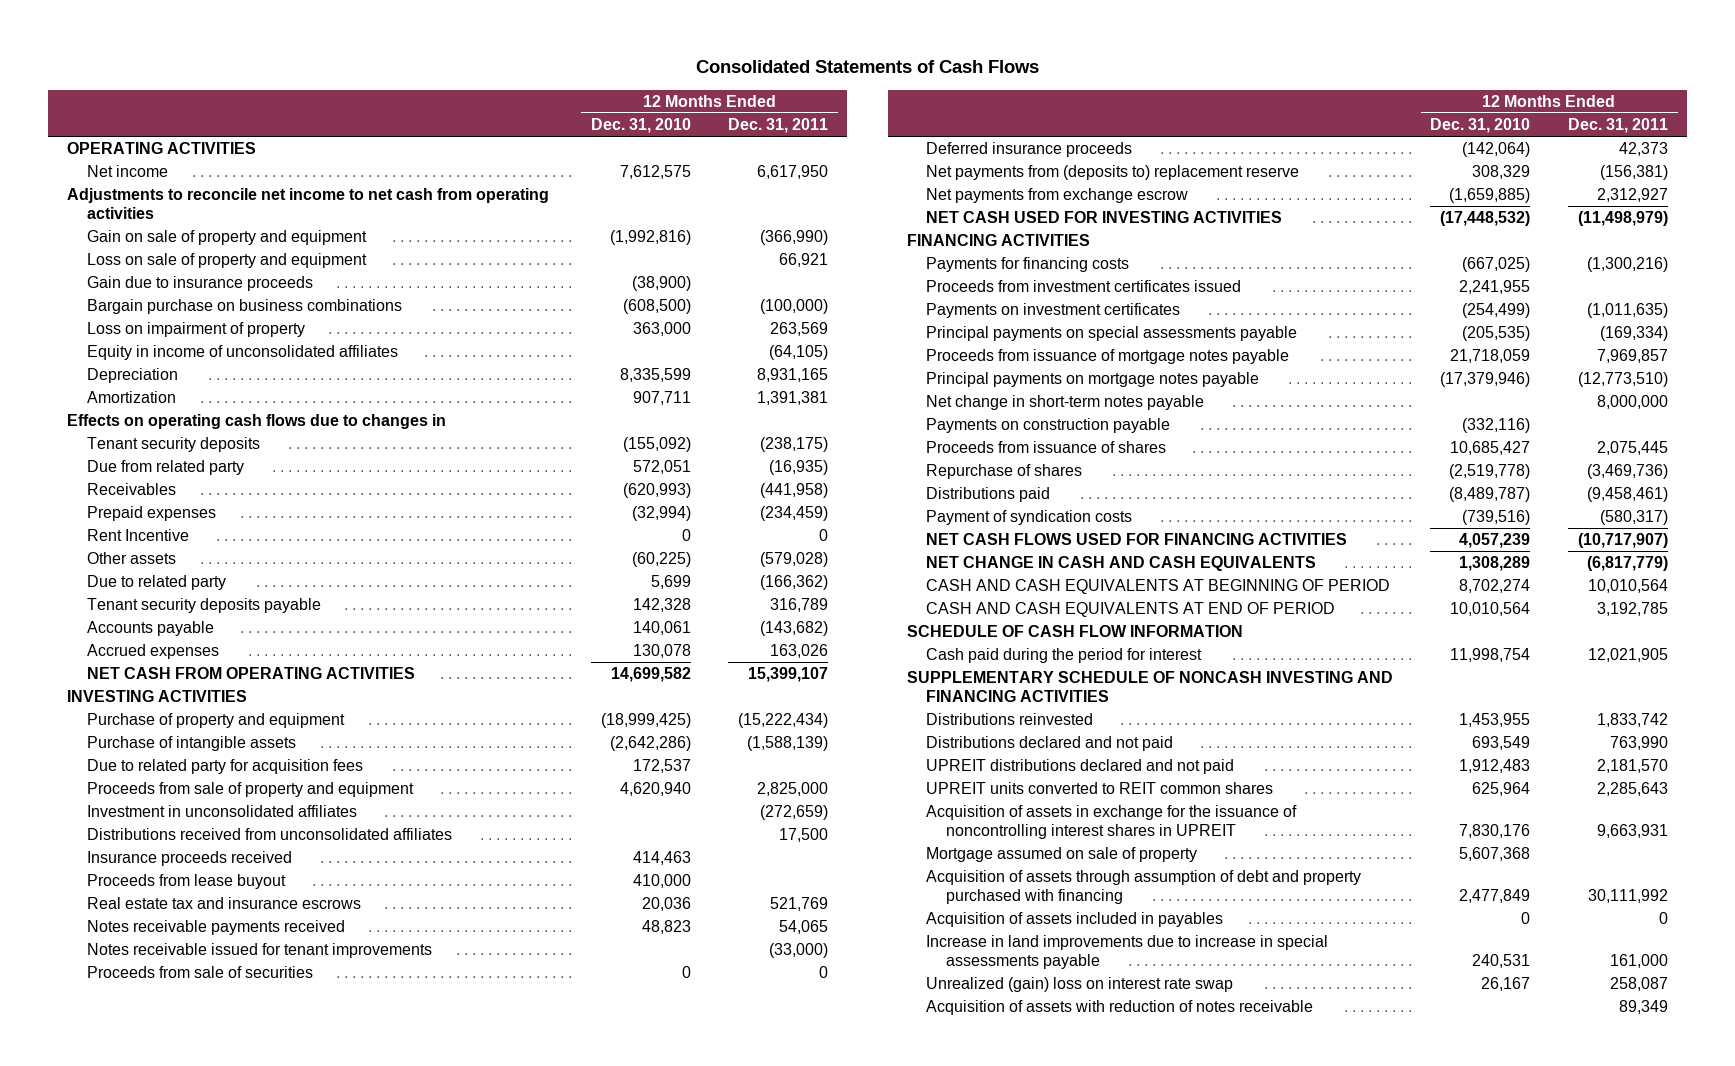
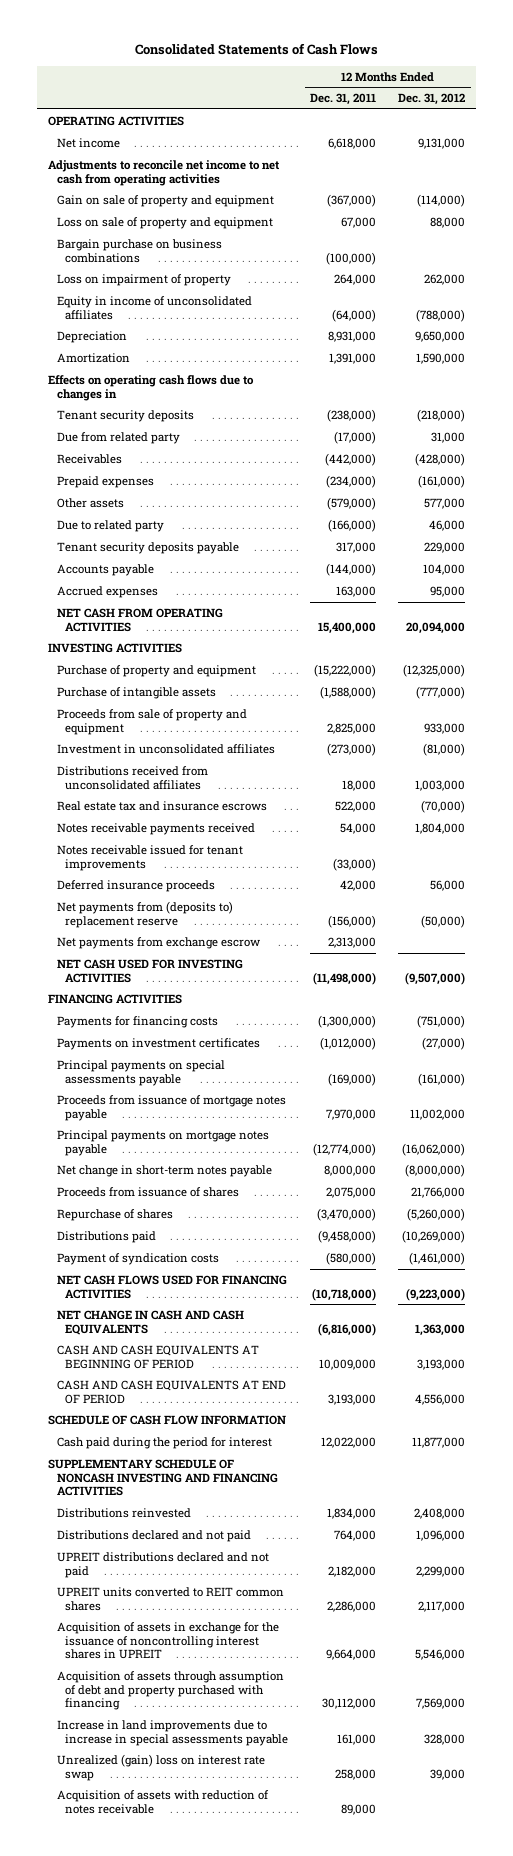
[590,118,691,134] Dec. 31, 2010 -> none
none -> [398,93,466,106] Dec. 31, 2012
[757,165,829,180] 6,617,950 -> [328,137,377,149] 6,618,000
[86,276,313,292] Gain due to insurance proceeds -> none
[760,230,829,246] (366,990) -> [327,193,377,207] (367,000)
[779,253,829,268] 66,921 -> [341,216,377,228] 67,000
[770,322,829,337] 263,569 -> [334,273,377,285] 264,000
[769,345,829,361] (64,105) -> [332,308,377,322] (64,000)
[757,368,829,383] 8,931,165 -> [328,330,377,342] 8,931,000
[757,391,829,406] 1,391,381 -> [329,352,377,364] 1,391,000
[86,529,189,542] Rent Incentive -> none
[760,437,829,453] (238,175) -> [327,408,377,422] (238,000)
[769,460,829,476] (16,935) -> [334,430,377,444] (17,000)
[760,483,829,499] (441,958) -> [325,452,377,466] (442,000)
[760,506,829,522] (234,459) -> [326,474,377,488] (234,000)
[760,552,829,568] (579,028) -> [327,496,377,510] (579,000)
[760,575,829,591] (166,362) -> [328,518,377,532] (166,000)
[770,598,829,613] 316,789 -> [336,541,377,553] 317,000
[760,621,829,637] (143,682) -> [326,562,377,576] (144,000)
[770,644,829,659] 163,026 -> [336,585,377,597] 163,000
[748,667,829,683] 15,399,107 -> [318,621,377,634] 15,400,000
[86,759,363,775] Due to related party for acquisition fees -> none
[738,713,829,729] (15,222,434) -> [314,663,377,677] (15,222,000)
[747,736,829,752] (1,588,139) -> [320,685,377,699] (1,588,000)
[86,851,292,867] Insurance proceeds received -> none
[86,874,286,890] Proceeds from lease buyout -> none
[760,805,829,821] (272,659) -> [327,742,377,756] (273,000)
[779,828,829,843] 17,500 -> [342,779,377,791] 18,000
[770,897,829,912] 521,769 -> [335,800,377,812] 522,000
[779,920,829,935] 54,065 -> [340,822,377,834] 54,000
[86,966,313,979] Proceeds from sale of securities -> none
[1619,142,1669,157] 42,373 -> [340,879,377,891] 42,000
[1600,165,1669,181] (156,381) -> [328,914,377,928] (156,000)
[1597,188,1669,203] 2,312,927 -> [328,936,377,948] 2,313,000
[1578,211,1669,227] (11,498,979) -> [313,971,377,985] (11,498,000)
[926,280,1242,293] Proceeds from investment certificates issued -> none
[1587,257,1669,273] (1,300,216) -> [318,1014,377,1028] (1,300,000)
[1587,303,1669,319] (1,011,635) -> [320,1036,377,1050] (1,012,000)
[1600,326,1669,342] (169,334) -> [328,1072,377,1086] (169,000)
[1597,349,1669,364] 7,969,857 -> [326,1108,377,1120] 7,970,000
[1578,372,1669,388] (12,773,510) -> [313,1142,377,1156] (12,774,000)
[926,418,1171,434] Payments on construction payable -> none
[1597,441,1669,456] 2,075,445 -> [326,1186,377,1198] 2,075,000
[1587,464,1669,480] (3,469,736) -> [317,1207,377,1221] (3,470,000)
[1587,487,1669,503] (9,458,461) -> [318,1229,377,1243] (9,458,000)
[1600,510,1669,526] (580,317) -> [326,1251,377,1265] (580,000)
[1578,533,1669,549] (10,717,907) -> [312,1287,377,1301] (10,718,000)
[1587,556,1669,572] (6,817,779) -> [318,1322,377,1336] (6,816,000)
[1588,579,1669,594] 10,010,564 -> [319,1358,377,1370] 10,009,000
[1597,602,1669,617] 3,192,785 -> [328,1393,377,1405] 3,193,000
[1588,648,1669,663] 12,021,905 -> [321,1436,377,1448] 12,022,000
[926,847,1198,863] Mortgage assumed on sale of property -> none
[926,912,1224,928] Acquisition of assets included in payables -> none
[1597,713,1669,728] 1,833,742 -> [327,1507,377,1519] 1,834,000
[1610,736,1669,751] 763,990 -> [334,1529,377,1541] 764,000
[1597,759,1669,774] 2,181,570 -> [328,1565,377,1577] 2,182,000
[1597,782,1669,797] 2,285,643 -> [327,1600,377,1612] 2,286,000
[1597,824,1669,839] 9,663,931 -> [326,1649,377,1661] 9,664,000
[1588,889,1669,904] 30,111,992 -> [322,1698,377,1710] 30,112,000
[1610,977,1669,992] 258,087 -> [335,1768,377,1780] 258,000
[1619,1000,1669,1015] 89,349 -> [341,1803,377,1815] 89,000

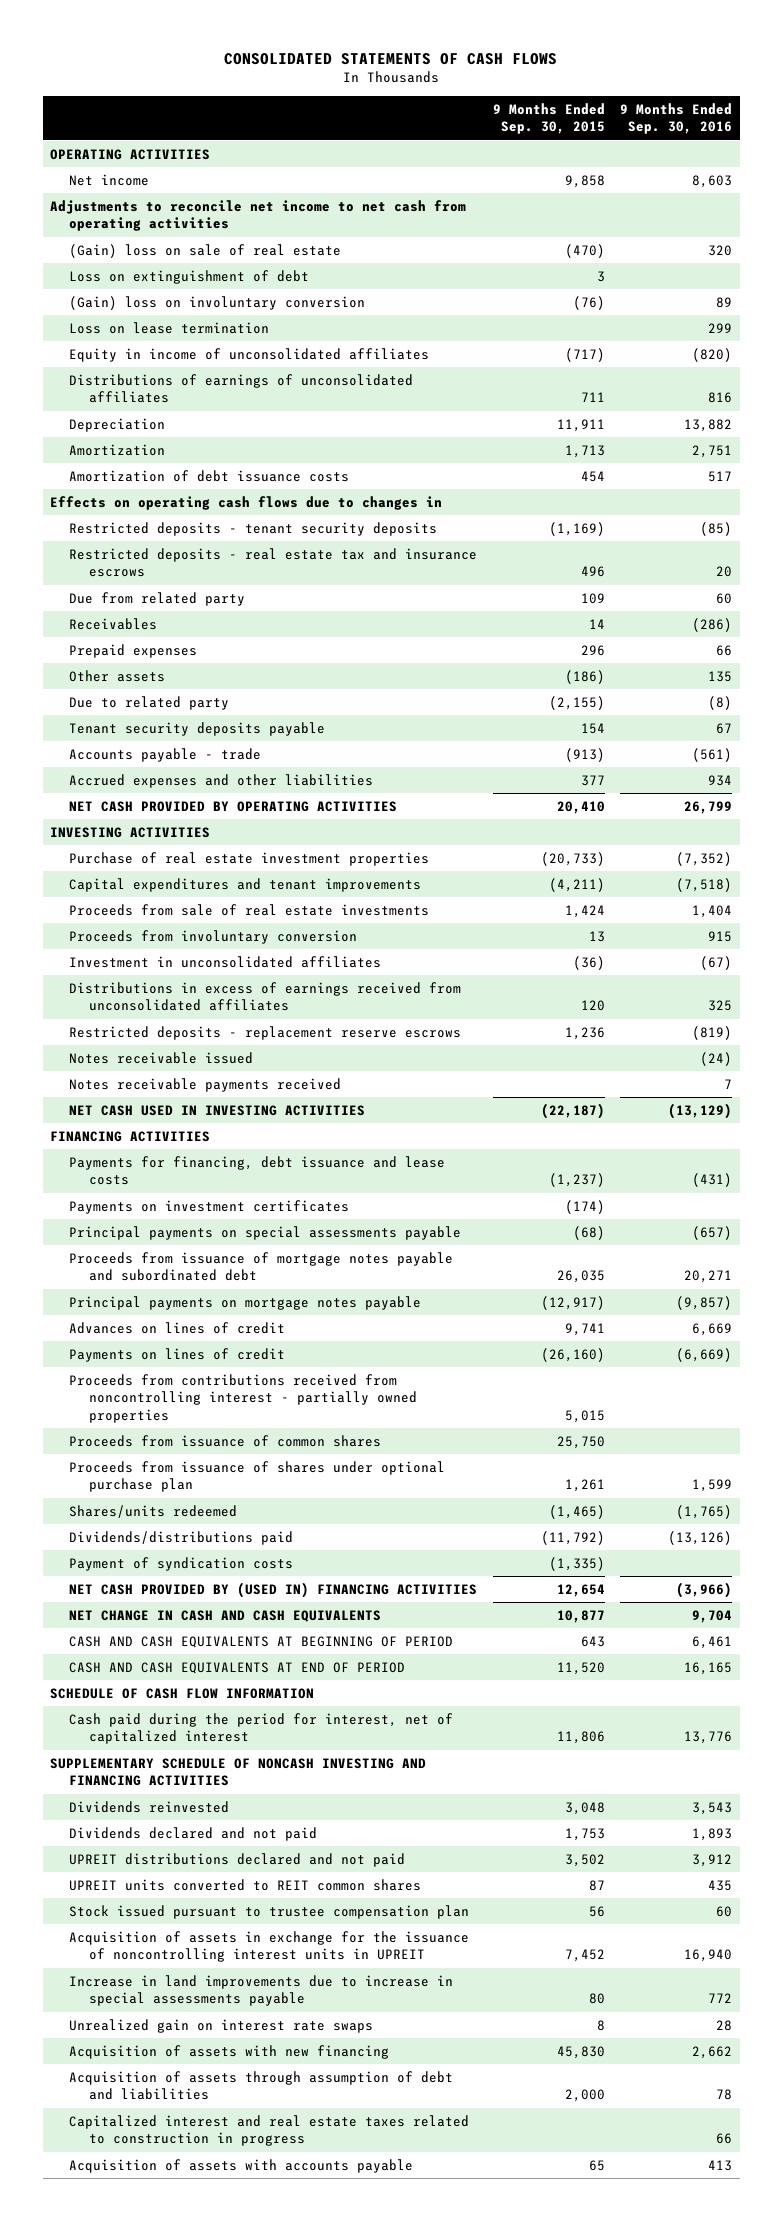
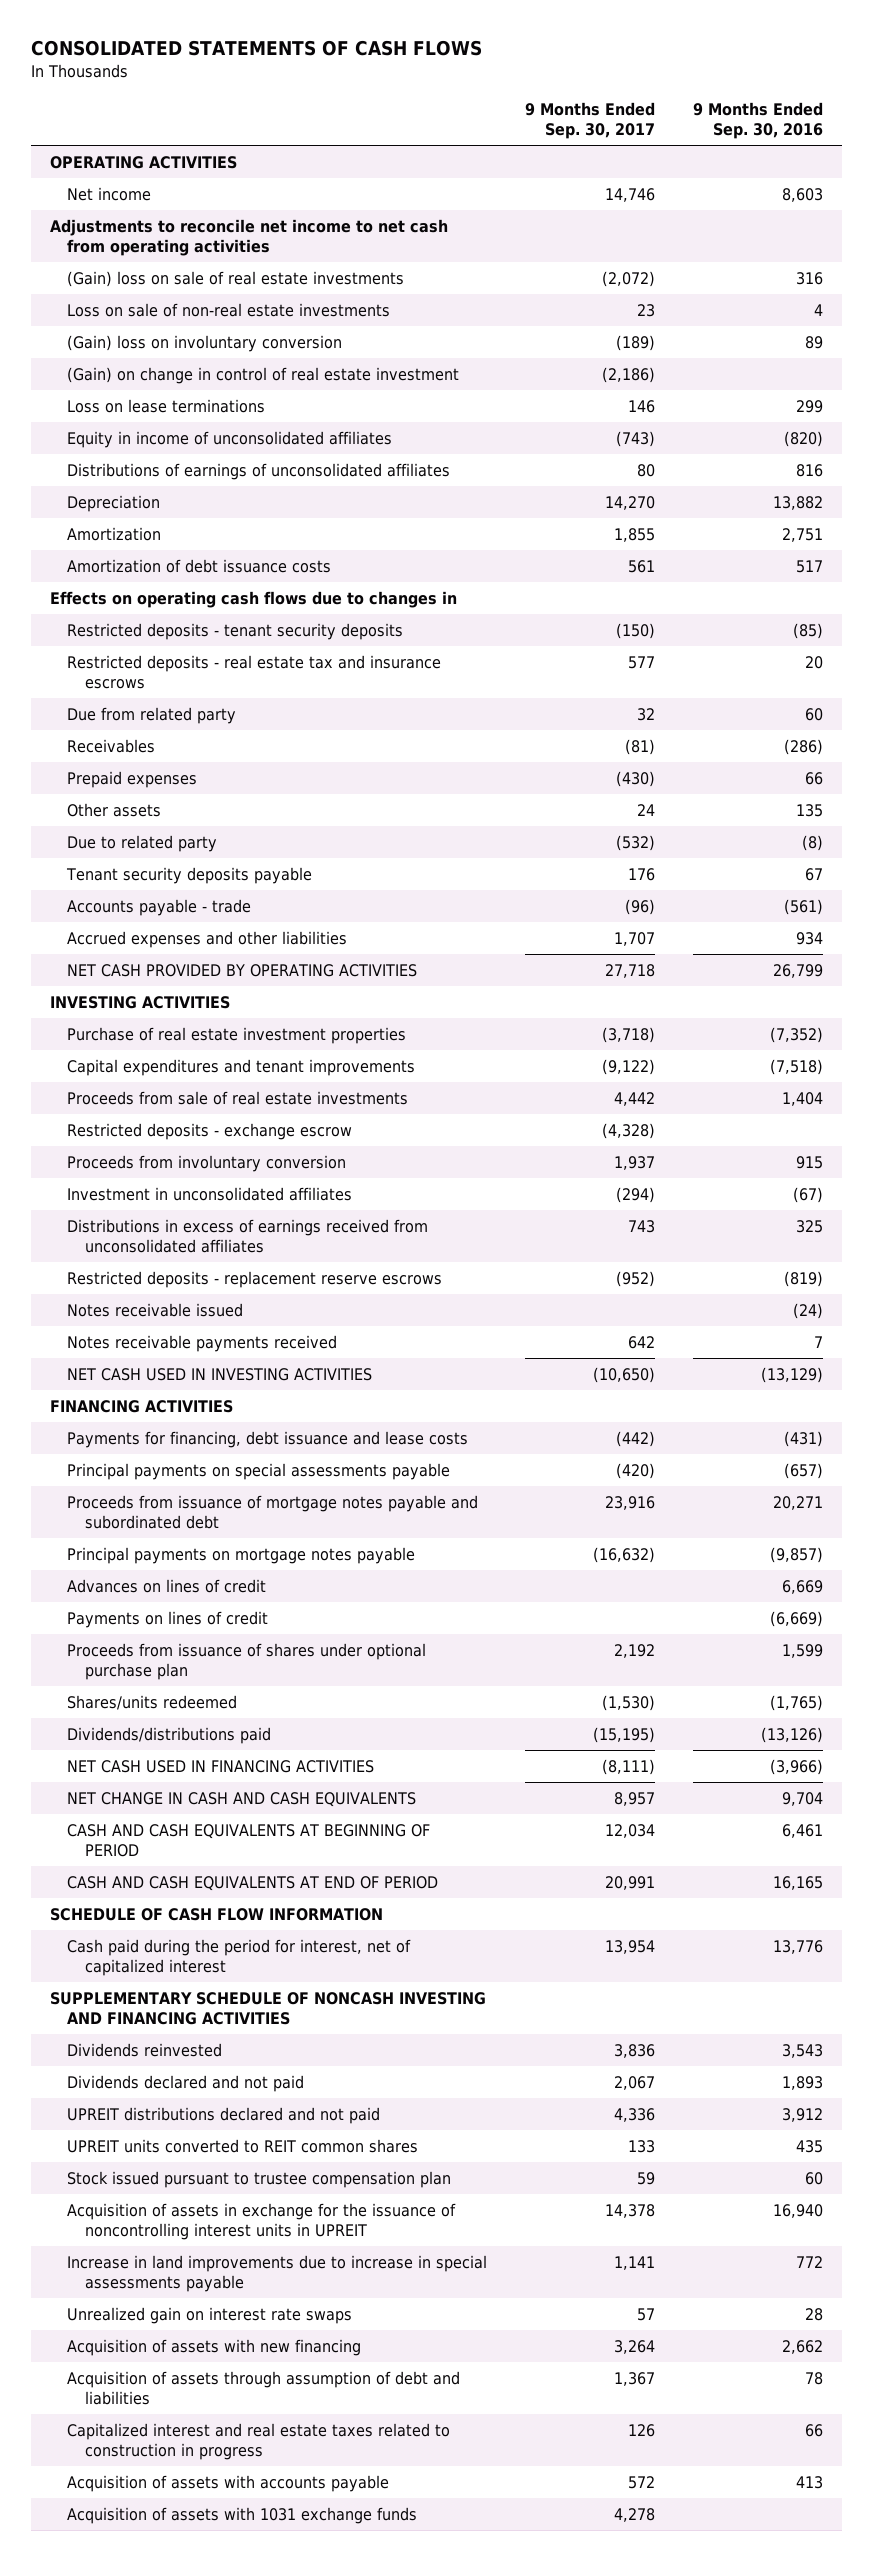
[492,102,605,135] 9 Months Ended Sep. 30, 2015 -> none
none -> [525,101,656,140] 9 Months Ended Sep. 30, 2017
[69,269,310,284] Loss on extinguishment of debt -> none
[69,243,342,258] (Gain) loss on sale of real estate -> [67,270,405,287] (Gain) loss on sale of real estate investments
[708,244,733,256] 320 -> [796,271,824,285] 316
none -> [67,302,391,317] Loss on sale of non-real estate investments
none -> [67,366,460,384] (Gain) on change in control of real estate investment
[69,321,270,334] Loss on lease termination -> [67,398,266,413] Loss on lease terminations
none -> [67,1122,353,1140] Restricted deposits - exchange escrow
[69,1199,350,1214] Payments on investment certificates -> none
[69,1373,417,1423] Proceeds from contributions received from noncontrolling interest - partially owned properties -> none
[69,1434,382,1447] Proceeds from issuance of common shares -> none
[69,1556,294,1571] Payment of syndication costs -> none
[69,1581,478,1598] NET CASH PROVIDED BY (USED IN) FINANCING ACTIVITIES -> [67,1759,375,1773] NET CASH USED IN FINANCING ACTIVITIES
none -> [67,2506,418,2524] Acquisition of assets with 1031 exchange funds

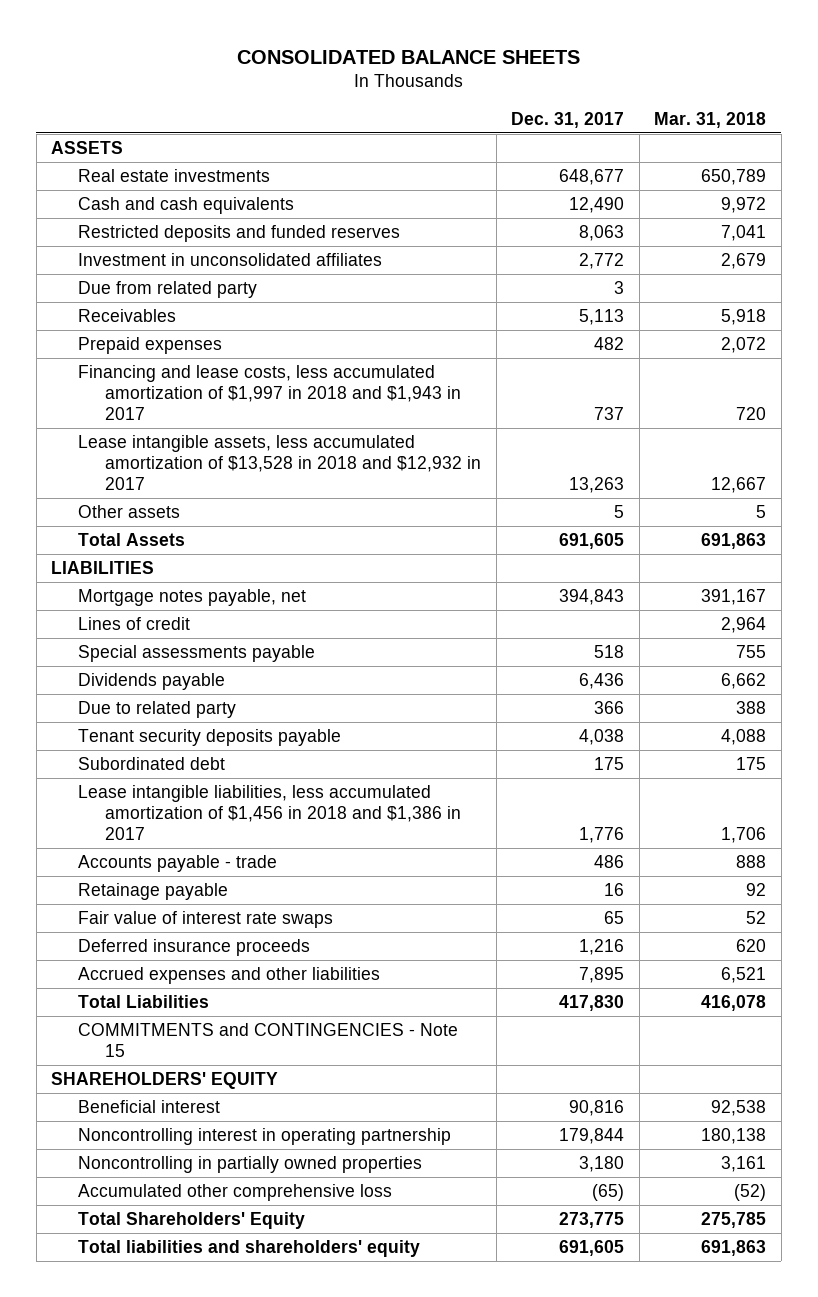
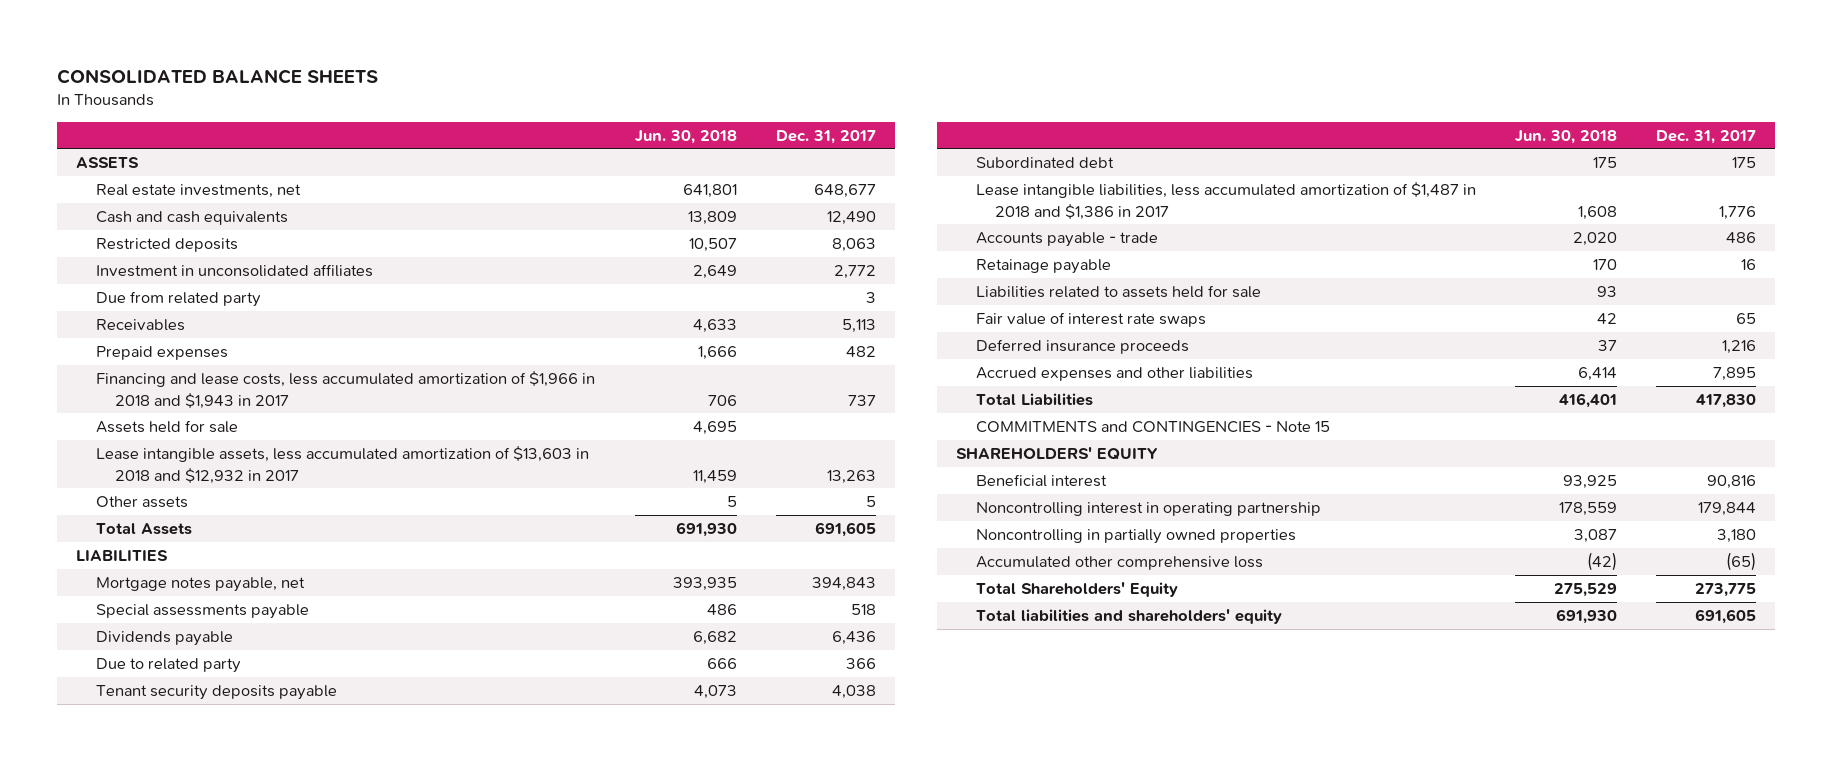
[654,111,767,128] Mar. 31, 2018 -> none
none -> [634,129,737,144] Jun. 30, 2018
[78,168,271,182] Real estate investments -> [95,184,301,199] Real estate investments, net
[78,224,401,242] Restricted deposits and funded reserves -> [95,238,238,253] Restricted deposits
[78,364,462,421] Financing and lease costs, less accumulated amortization of $1,997 in 2018 and $1,943 in 2017 -> [95,371,595,409] Financing and lease costs, less accumulated amortization of $1,966 in 2018 and $1,943 in 2017
none -> [95,420,238,434] Assets held for sale
[78,434,482,491] Lease intangible assets, less accumulated amortization of $13,528 in 2018 and $12,932 in 2017 -> [95,446,589,484] Lease intangible assets, less accumulated amortization of $13,603 in 2018 and $12,932 in 2017
[78,616,191,630] Lines of credit -> none
[78,784,462,841] Lease intangible liabilities, less accumulated amortization of $1,456 in 2018 and $1,386 in 2017 -> [975,182,1476,220] Lease intangible liabilities, less accumulated amortization of $1,487 in 2018 and $1,386 in 2017
none -> [975,285,1261,299] Liabilities related to assets held for sale

